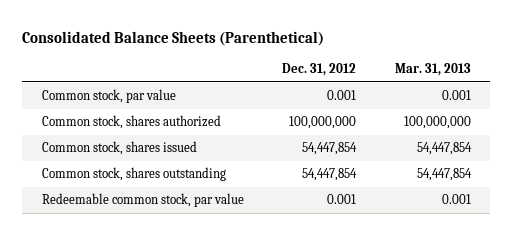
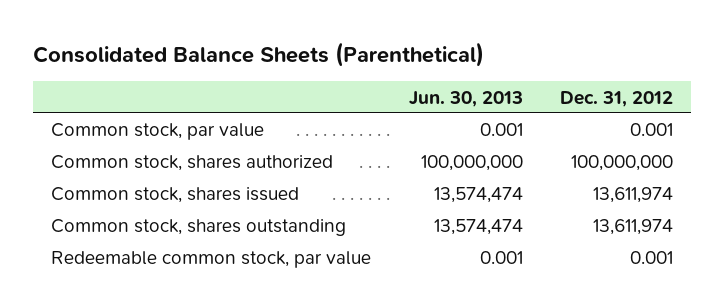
[394,63,471,77] Mar. 31, 2013 -> none
none -> [408,90,523,107] Jun. 30, 2013
[302,142,358,156] 54,447,854 -> [592,187,673,204] 13,611,974
[302,168,358,182] 54,447,854 -> [592,219,673,236] 13,611,974

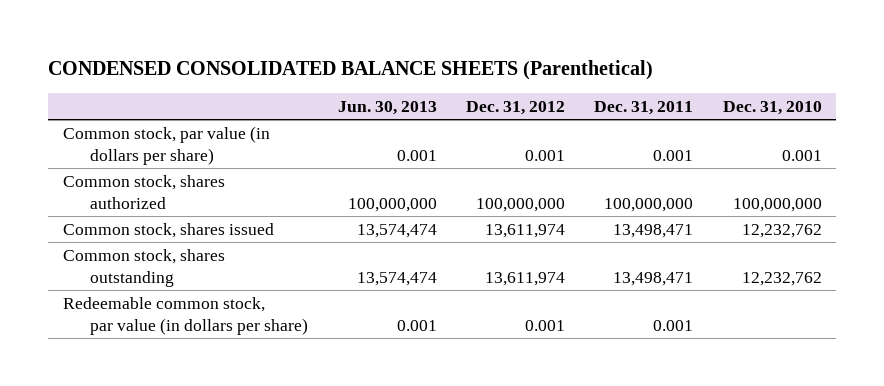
[32,42,484,68] Consolidated Balance Sheets (Parenthetical) -> [47,60,653,81] CONDENSED CONSOLIDATED BALANCE SHEETS (Parenthetical)
none -> [594,100,694,115] Dec. 31, 2011
none -> [722,100,822,115] Dec. 31, 2010
[51,123,265,141] Common stock, par value -> [62,125,270,165] Common stock, par value (in dollars per share)
[51,251,372,269] Redeemable common stock, par value -> [62,296,309,335] Redeemable common stock, par value (in dollars per share)

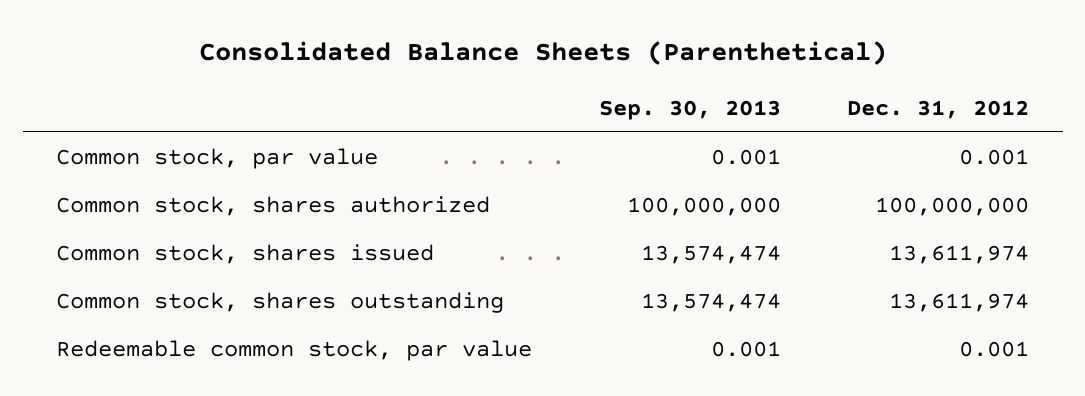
[47,60,653,81] CONDENSED CONSOLIDATED BALANCE SHEETS (Parenthetical) -> [198,40,887,65] Consolidated Balance Sheets (Parenthetical)
[337,100,437,115] Jun. 30, 2013 -> none
[594,100,694,115] Dec. 31, 2011 -> none
[722,100,822,115] Dec. 31, 2010 -> none
none -> [598,99,781,120] Sep. 30, 2013
[62,125,270,165] Common stock, par value (in dollars per share) -> [55,148,378,170] Common stock, par value
[62,296,309,335] Redeemable common stock, par value (in dollars per share) -> [55,340,532,362] Redeemable common stock, par value

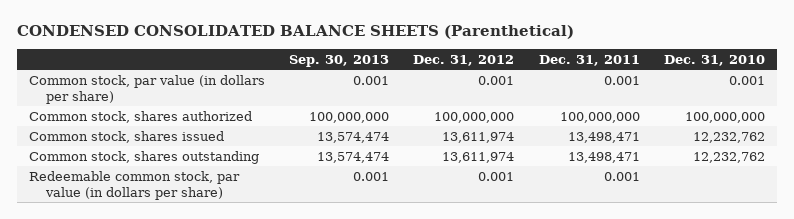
[198,40,887,65] Consolidated Balance Sheets (Parenthetical) -> [16,25,574,40] CONDENSED CONSOLIDATED BALANCE SHEETS (Parenthetical)
none -> [538,54,640,66] Dec. 31, 2011
none -> [664,54,766,66] Dec. 31, 2010
[55,148,378,170] Common stock, par value -> [28,74,265,105] Common stock, par value (in dollars per share)
[55,340,532,362] Redeemable common stock, par value -> [28,170,240,201] Redeemable common stock, par value (in dollars per share)

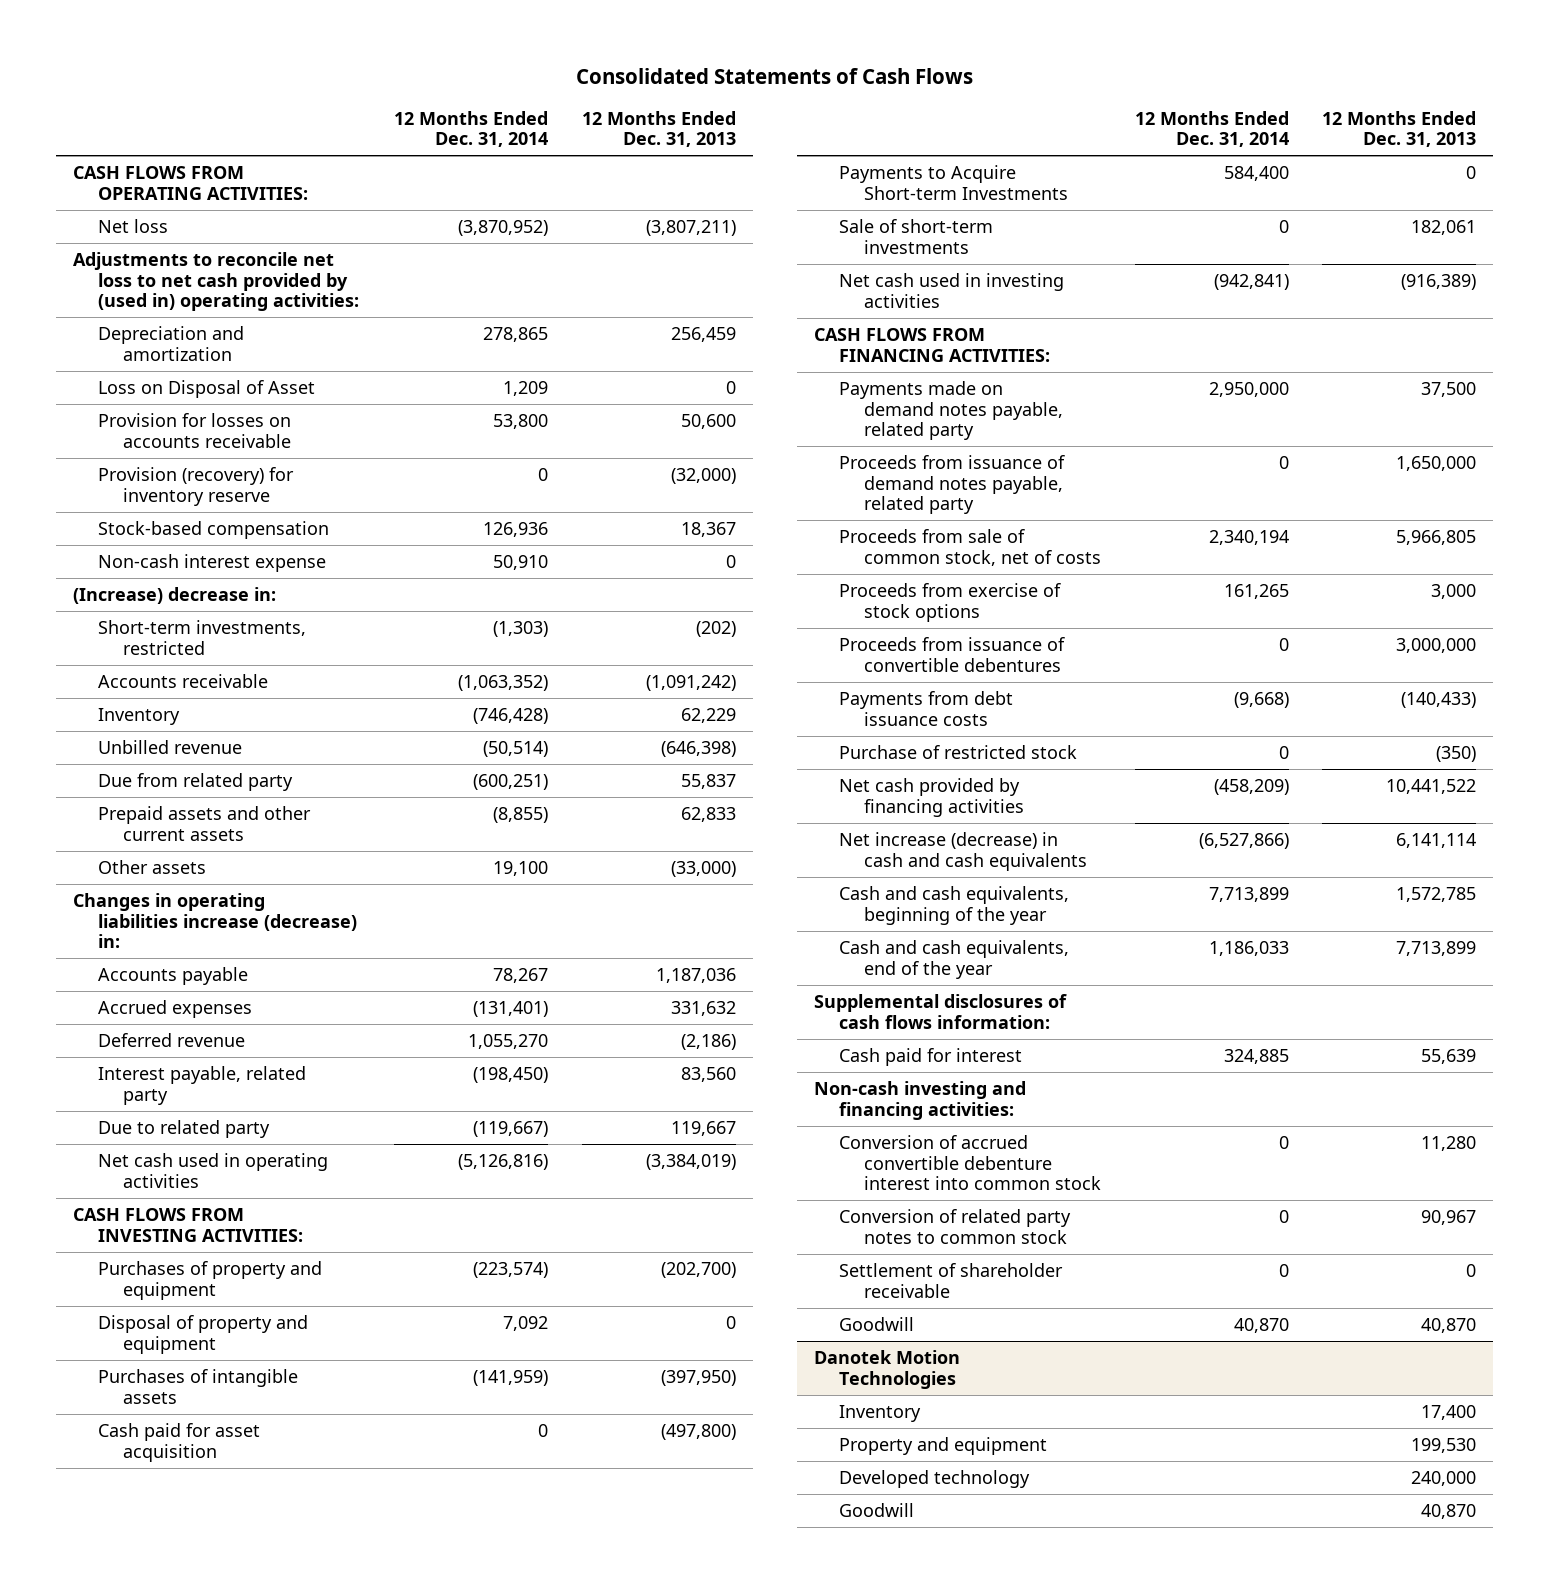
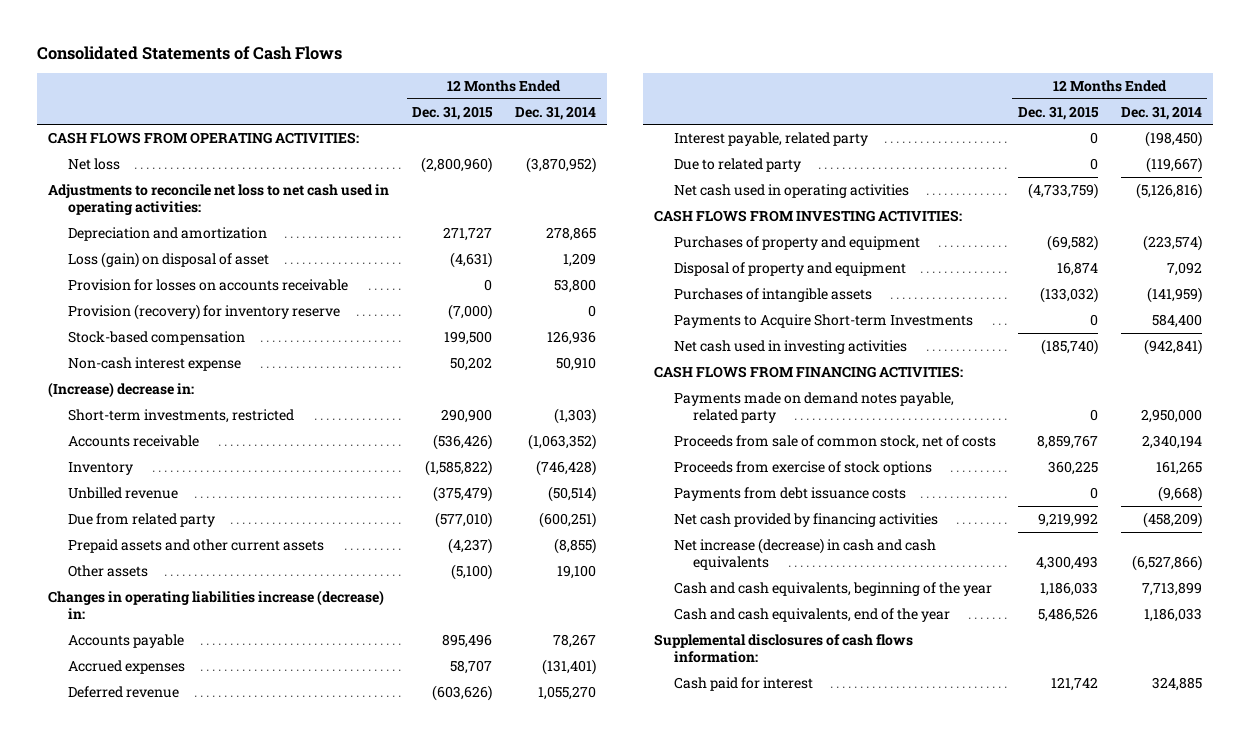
[581,110,736,148] 12 Months Ended Dec. 31, 2013 -> none
none -> [412,105,494,120] Dec. 31, 2015
[73,251,360,312] Adjustments to reconcile net loss to net cash provided by (used in) operating activities: -> [48,183,390,216] Adjustments to reconcile net loss to net cash used in operating activities:
[98,379,316,398] Loss on Disposal of Asset -> [67,251,269,268] Loss (gain) on disposal of asset
[98,1422,261,1462] Cash paid for asset acquisition -> none
[838,218,993,254] Sale of short-term investments -> none
[838,454,1065,515] Proceeds from issuance of demand notes payable, related party -> none
[838,636,1065,672] Proceeds from issuance of convertible debentures -> none
[838,744,1077,759] Purchase of restricted stock -> none
[814,1080,1027,1120] Non-cash investing and financing activities: -> none
[838,1134,1101,1191] Conversion of accrued convertible debenture interest into common stock -> none
[838,1208,1071,1244] Conversion of related party notes to common stock -> none
[838,1262,1063,1298] Settlement of shareholder receivable -> none
[838,1316,914,1331] Goodwill -> none
[814,1349,961,1389] Danotek Motion Technologies -> none
[838,1404,921,1422] Inventory -> none
[838,1436,1047,1455] Property and equipment -> none
[838,1469,1030,1488] Developed technology -> none
[838,1502,914,1517] Goodwill -> none

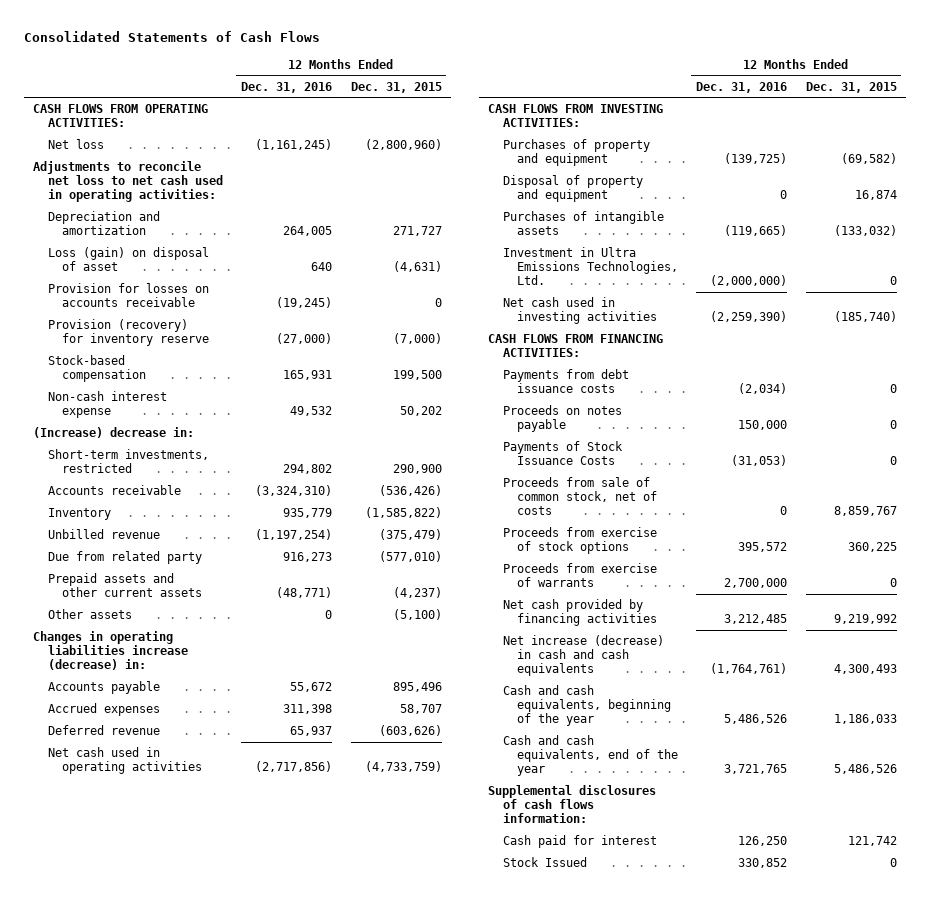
[514,105,596,120] Dec. 31, 2014 -> none
none -> [241,81,333,93] Dec. 31, 2016
[673,131,868,146] Interest payable, related party -> none
[673,157,801,172] Due to related party -> none
[673,313,973,328] Payments to Acquire Short-term Investments -> none
none -> [502,247,678,285] Investment in Ultra Emissions Technologies, Ltd.
[673,391,954,424] Payments made on demand notes payable, related party -> none
[673,486,906,501] Payments from debt issuance costs -> [502,369,629,393] Payments from debt issuance costs
none -> [502,405,622,432] Proceeds on notes payable
none -> [502,441,623,465] Payments of Stock Issuance Costs
none -> [502,563,657,587] Proceeds from exercise of warrants
none -> [502,857,587,868] Stock Issued

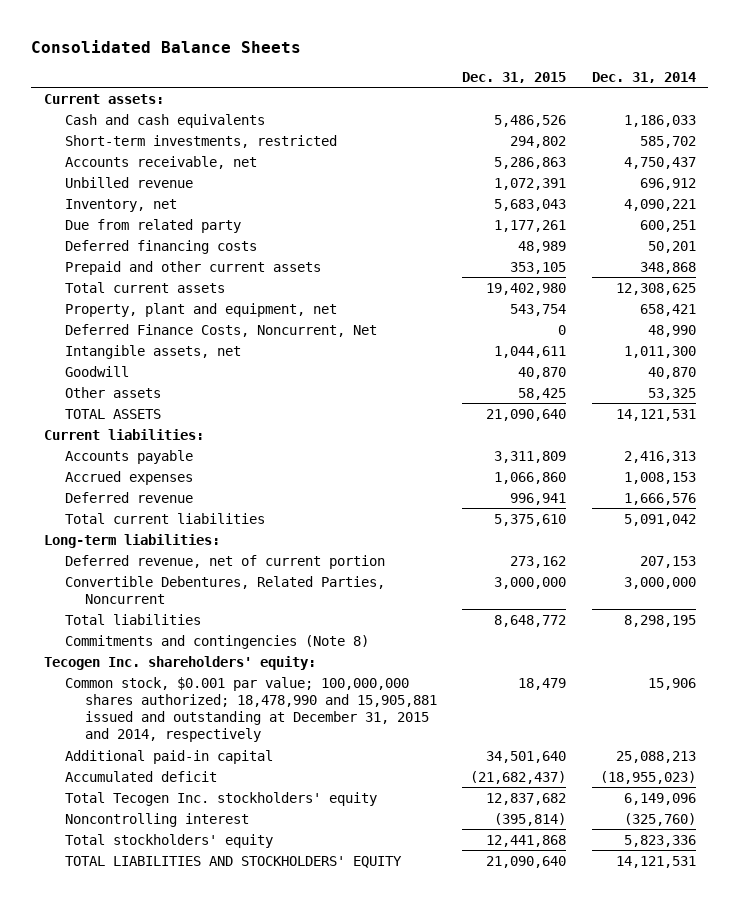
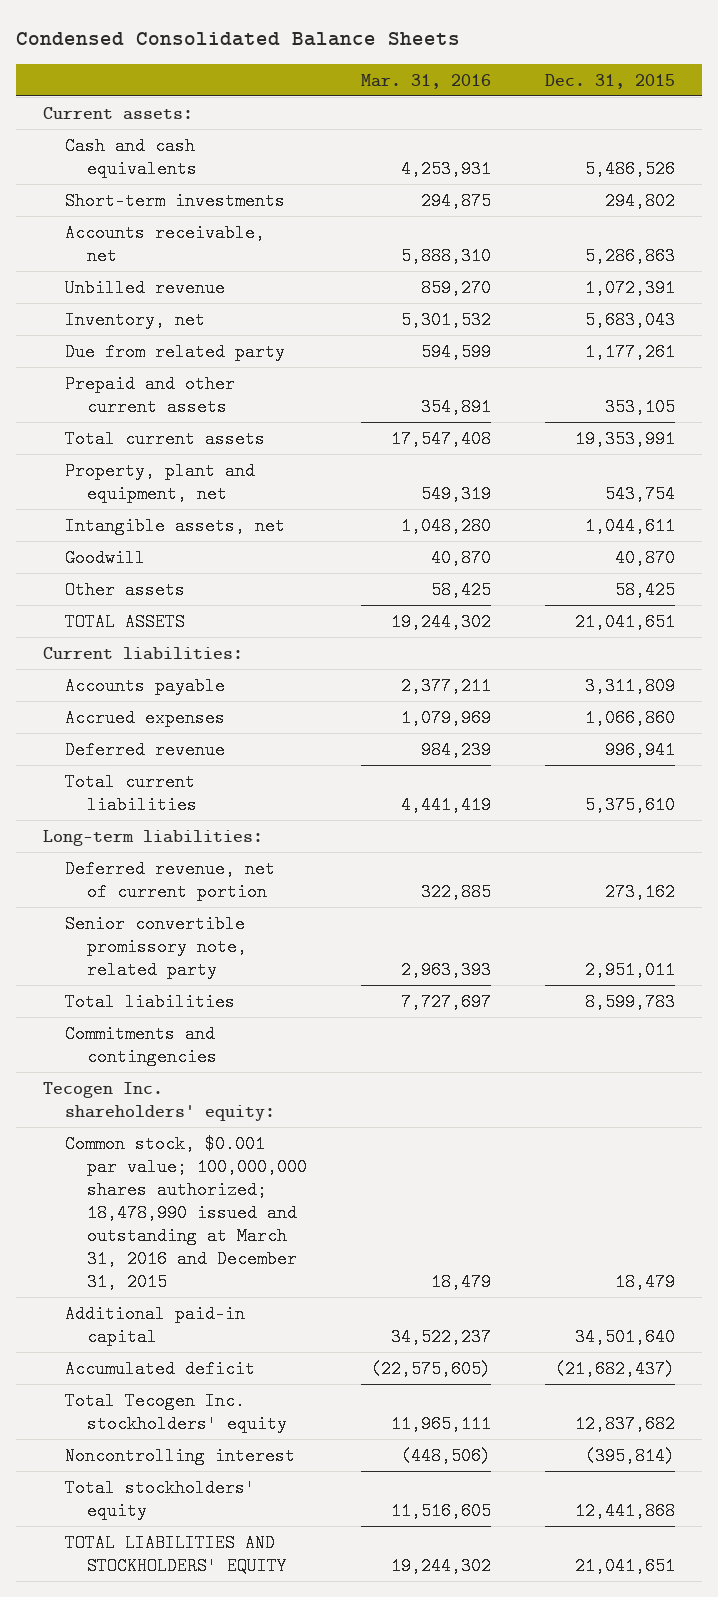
[31,39,302,53] Consolidated Balance Sheets -> [15,31,460,46] Condensed Consolidated Balance Sheets
[591,71,696,83] Dec. 31, 2014 -> none
none -> [361,73,492,89] Mar. 31, 2016
[64,134,337,148] Short-term investments, restricted -> [64,191,285,210] Short-term investments
[64,239,257,254] Deferred financing costs -> none
[486,282,567,295] 19,402,980 -> [575,429,676,448] 19,353,991
[64,323,377,337] Deferred Finance Costs, Noncurrent, Net -> none
[486,408,567,421] 21,090,640 -> [575,612,676,631] 21,041,651
[64,575,385,604] Convertible Debentures, Related Parties, Noncurrent -> [64,914,248,979] Senior convertible promissory note, related party
[494,576,567,589] 3,000,000 -> [585,960,676,979] 2,951,011
[494,614,567,627] 8,648,772 -> [585,992,676,1011] 8,599,783
[64,634,369,649] Commitments and contingencies (Note 8) -> [64,1024,218,1066] Commitments and contingencies
[64,676,438,743] Common stock, $0.001 par value; 100,000,000 shares authorized; 18,478,990 and 15,905,881 issued and outstanding at December 31, 2015 and 2014, respectively -> [64,1134,308,1291] Common stock, $0.001 par value; 100,000,000 shares authorized; 18,478,990 issued and outstanding at March 31, 2016 and December 31, 2015
[486,855,567,868] 21,090,640 -> [575,1556,676,1575] 21,041,651

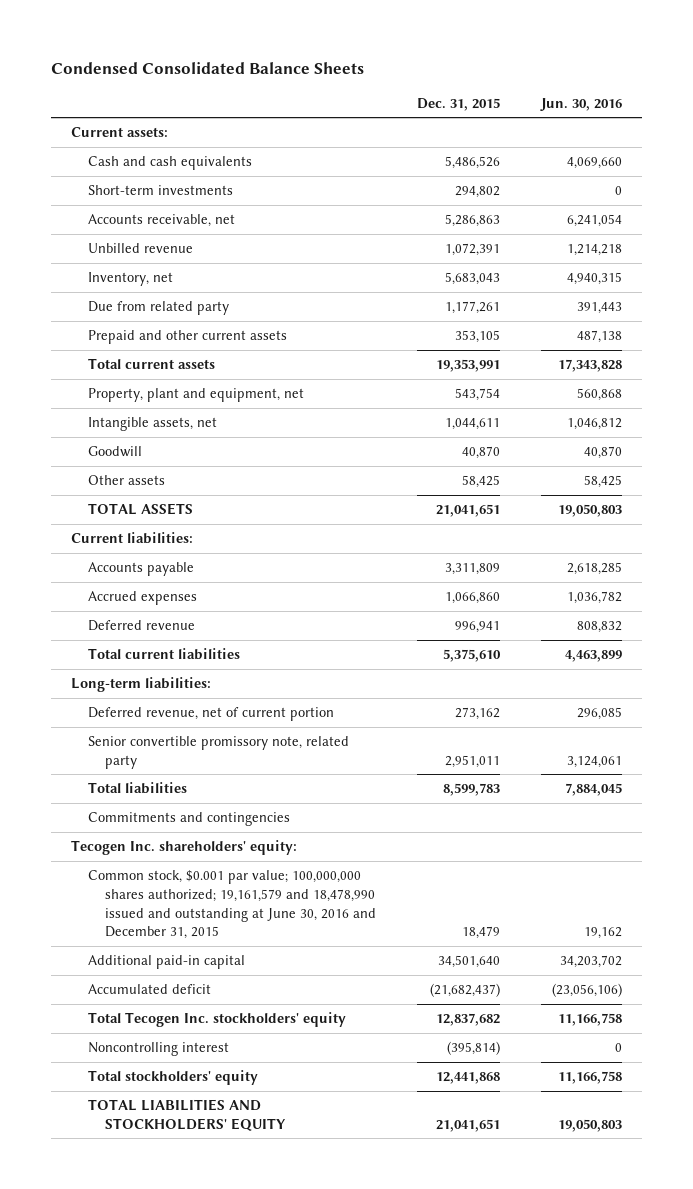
[361,73,492,89] Mar. 31, 2016 -> none
none -> [539,97,622,111] Jun. 30, 2016
[64,1134,308,1291] Common stock, $0.001 par value; 100,000,000 shares authorized; 18,478,990 issued and outstanding at March 31, 2016 and December 31, 2015 -> [88,870,377,940] Common stock, $0.001 par value; 100,000,000 shares authorized; 19,161,579 and 18,478,990 issued and outstanding at June 30, 2016 and December 31, 2015

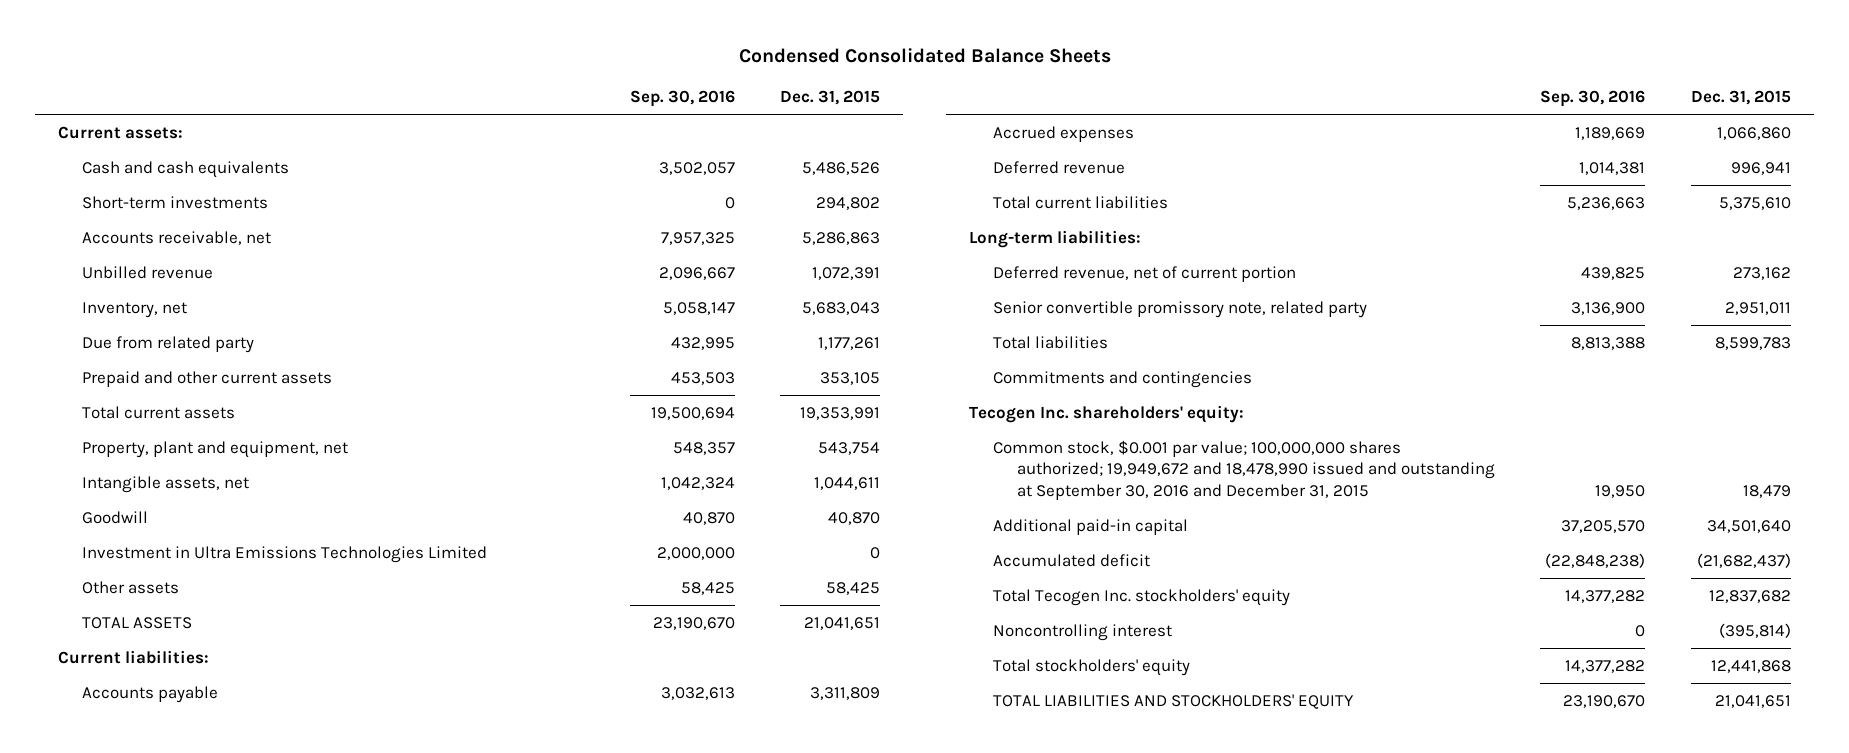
[539,97,622,111] Jun. 30, 2016 -> none
none -> [629,90,735,108] Sep. 30, 2016
none -> [82,545,488,563] Investment in Ultra Emissions Technologies Limited
[88,870,377,940] Common stock, $0.001 par value; 100,000,000 shares authorized; 19,161,579 and 18,478,990 issued and outstanding at June 30, 2016 and December 31, 2015 -> [992,439,1495,501] Common stock, $0.001 par value; 100,000,000 shares authorized; 19,949,672 and 18,478,990 issued and outstanding at September 30, 2016 and December 31, 2015

